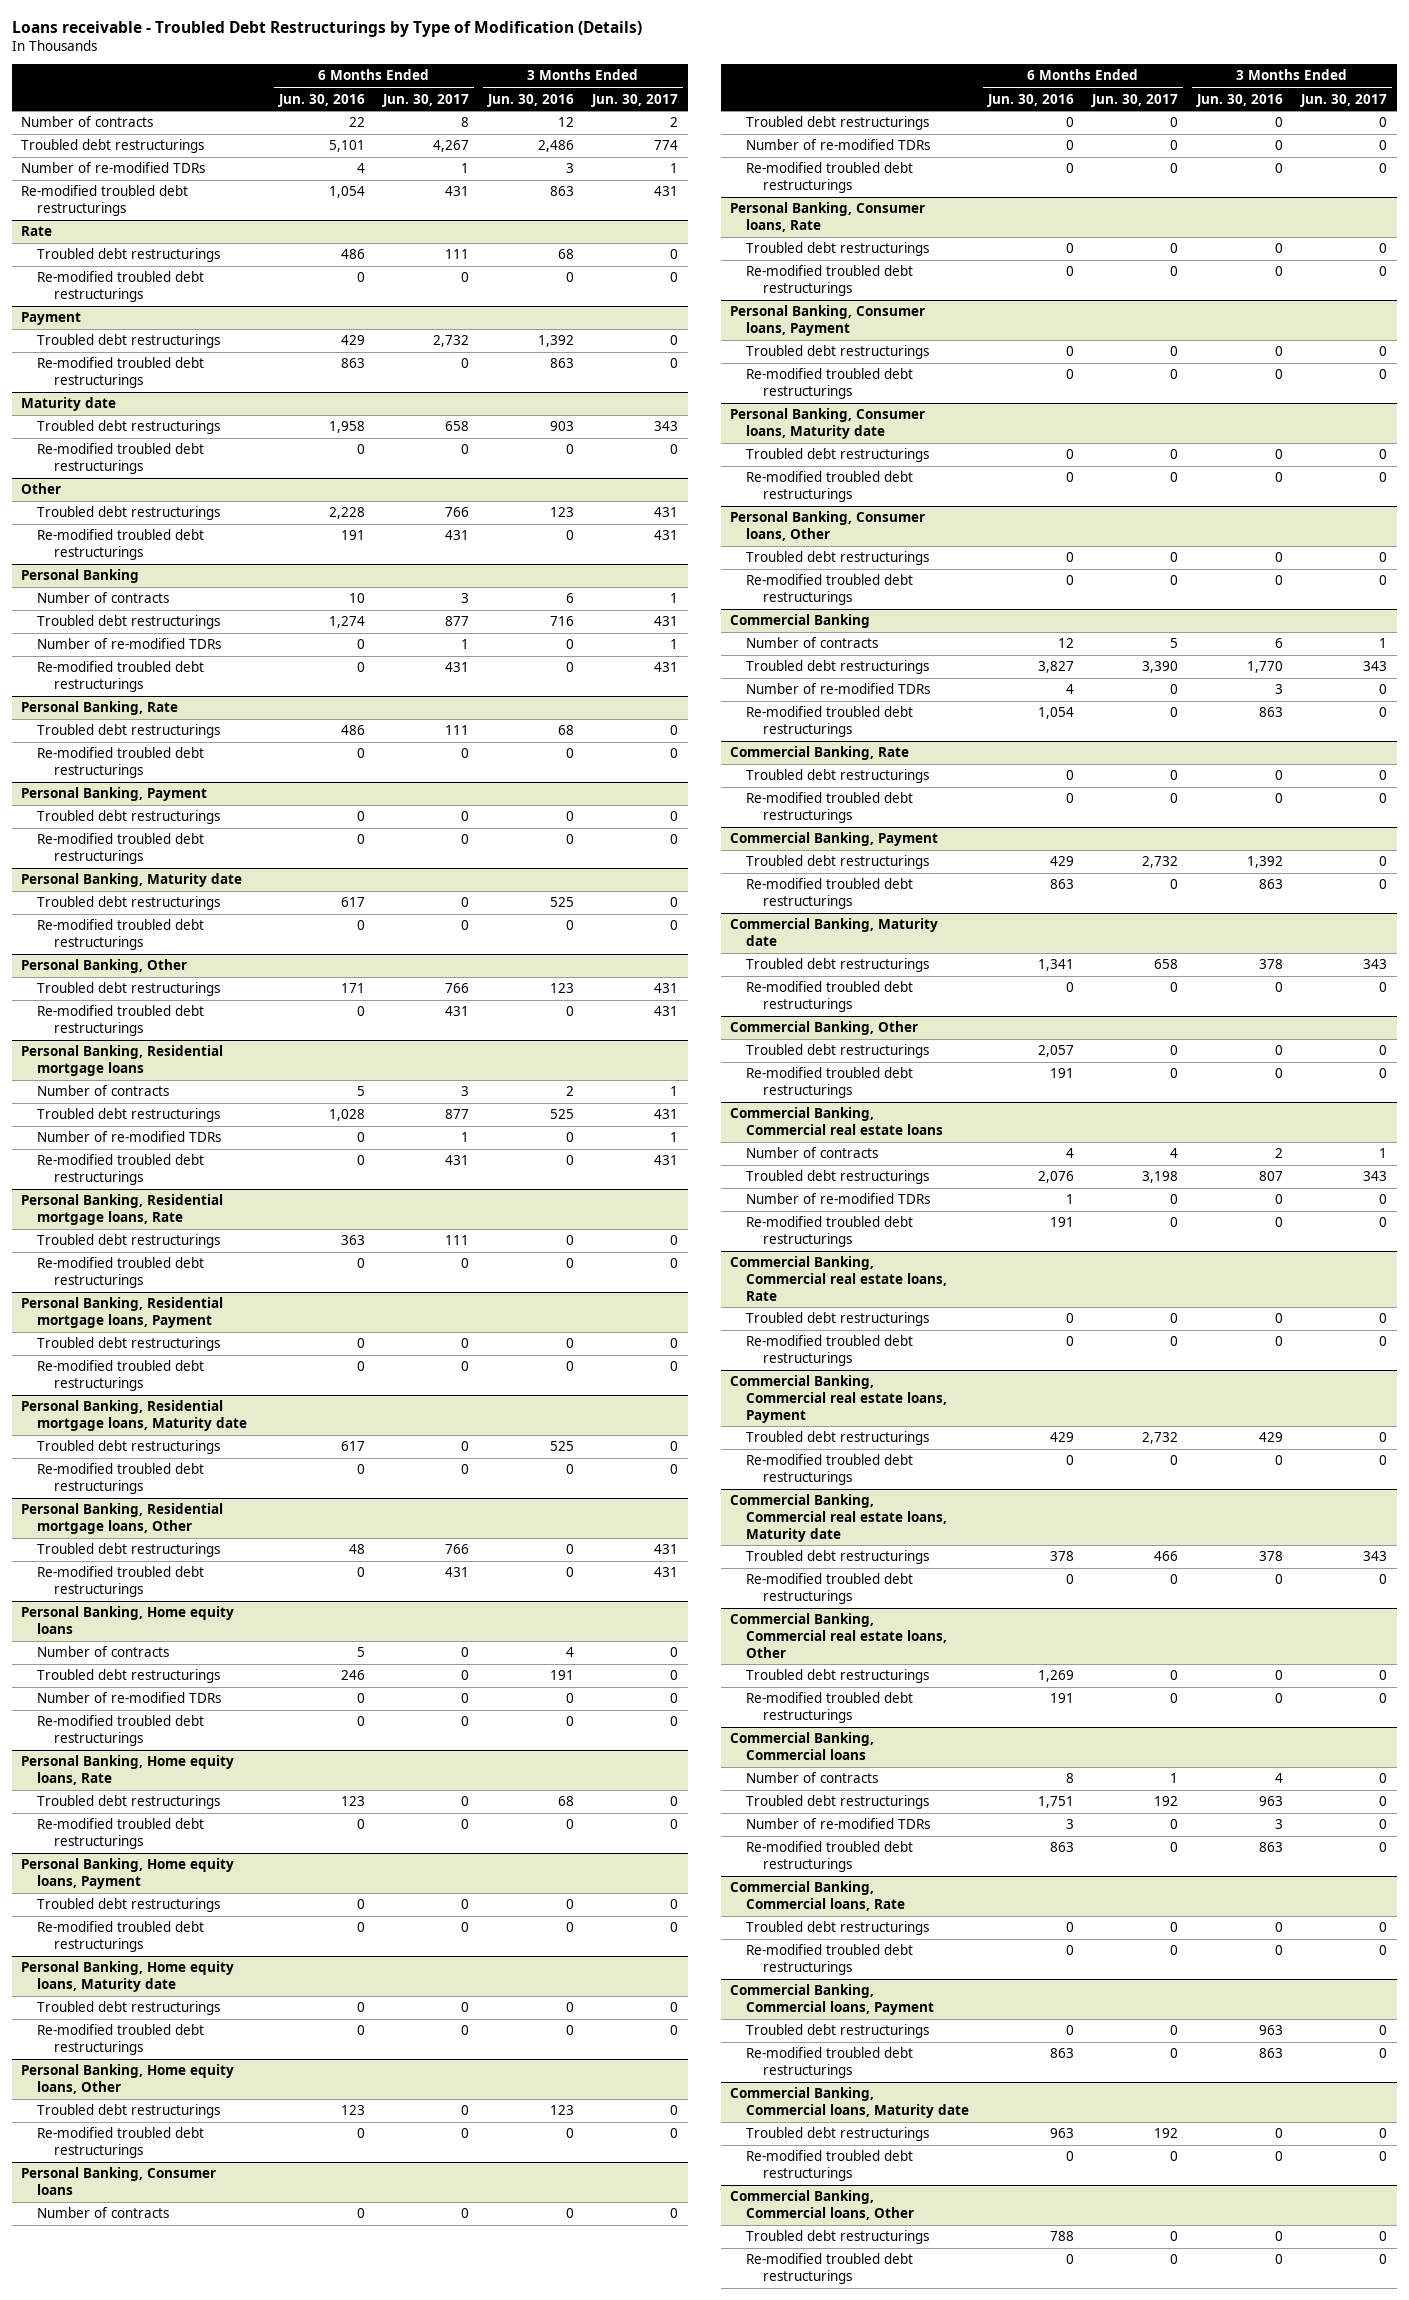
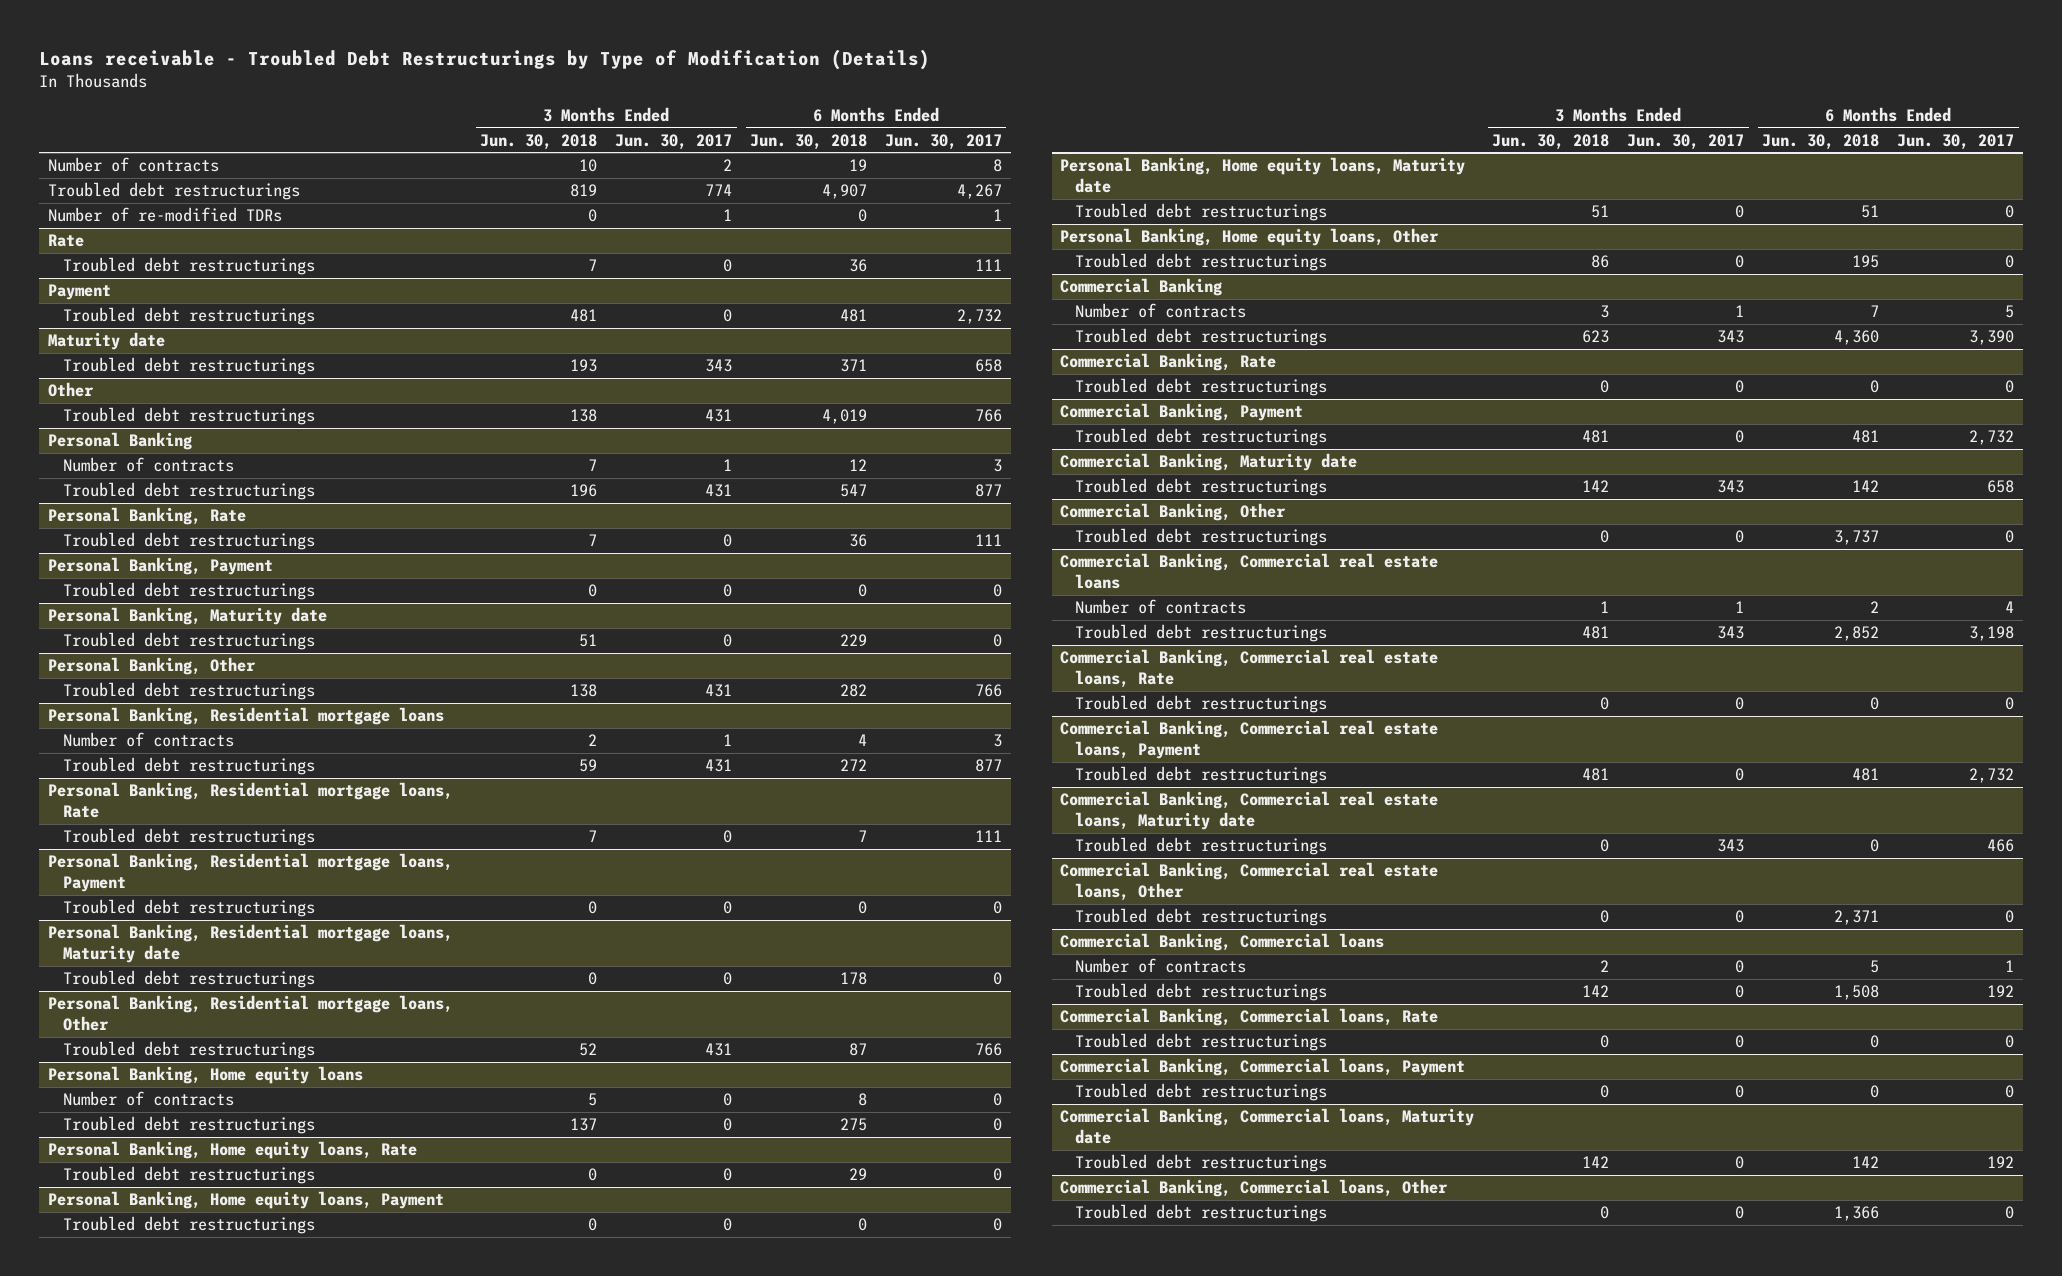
[277,93,365,107] Jun. 30, 2016 -> none
[486,93,574,107] Jun. 30, 2016 -> none
none -> [480,133,598,150] Jun. 30, 2018
none -> [750,133,868,150] Jun. 30, 2018
[21,185,189,216] Re-modified troubled debt restructurings -> none
[37,271,205,302] Re-modified troubled debt restructurings -> none
[37,357,205,388] Re-modified troubled debt restructurings -> none
[37,443,205,474] Re-modified troubled debt restructurings -> none
[37,529,205,560] Re-modified troubled debt restructurings -> none
[37,638,222,650] Number of re-modified TDRs -> none
[37,661,205,692] Re-modified troubled debt restructurings -> none
[37,747,205,778] Re-modified troubled debt restructurings -> none
[37,833,205,864] Re-modified troubled debt restructurings -> none
[37,919,205,950] Re-modified troubled debt restructurings -> none
[37,1005,205,1036] Re-modified troubled debt restructurings -> none
[37,1131,222,1143] Number of re-modified TDRs -> none
[37,1154,205,1185] Re-modified troubled debt restructurings -> none
[37,1257,205,1288] Re-modified troubled debt restructurings -> none
[37,1360,205,1391] Re-modified troubled debt restructurings -> none
[37,1463,205,1494] Re-modified troubled debt restructurings -> none
[37,1566,205,1597] Re-modified troubled debt restructurings -> none
[37,1692,222,1704] Number of re-modified TDRs -> none
[37,1715,205,1746] Re-modified troubled debt restructurings -> none
[37,1818,205,1849] Re-modified troubled debt restructurings -> none
[37,1921,205,1952] Re-modified troubled debt restructurings -> none
[37,2024,205,2055] Re-modified troubled debt restructurings -> none
[37,2127,205,2158] Re-modified troubled debt restructurings -> none
[21,2167,217,2195] Personal Banking, Consumer loans -> none
[37,2207,170,2219] Number of contracts -> none
[746,116,930,131] Troubled debt restructurings -> none
[746,139,931,151] Number of re-modified TDRs -> none
[746,162,914,193] Re-modified troubled debt restructurings -> none
[730,202,926,232] Personal Banking, Consumer loans, Rate -> none
[746,242,930,257] Troubled debt restructurings -> none
[746,265,914,296] Re-modified troubled debt restructurings -> none
[730,305,926,336] Personal Banking, Consumer loans, Payment -> none
[746,345,930,360] Troubled debt restructurings -> none
[746,368,914,399] Re-modified troubled debt restructurings -> none
[730,408,926,439] Personal Banking, Consumer loans, Maturity date -> none
[746,448,930,463] Troubled debt restructurings -> none
[746,471,914,502] Re-modified troubled debt restructurings -> none
[730,511,926,541] Personal Banking, Consumer loans, Other -> none
[746,551,930,566] Troubled debt restructurings -> none
[746,574,914,605] Re-modified troubled debt restructurings -> none
[746,683,931,695] Number of re-modified TDRs -> none
[746,706,914,737] Re-modified troubled debt restructurings -> none
[746,792,914,823] Re-modified troubled debt restructurings -> none
[746,878,914,909] Re-modified troubled debt restructurings -> none
[746,981,914,1012] Re-modified troubled debt restructurings -> none
[746,1067,914,1098] Re-modified troubled debt restructurings -> none
[746,1193,931,1205] Number of re-modified TDRs -> none
[746,1216,914,1247] Re-modified troubled debt restructurings -> none
[746,1335,914,1366] Re-modified troubled debt restructurings -> none
[746,1454,914,1485] Re-modified troubled debt restructurings -> none
[746,1573,914,1604] Re-modified troubled debt restructurings -> none
[746,1692,914,1723] Re-modified troubled debt restructurings -> none
[746,1818,931,1830] Number of re-modified TDRs -> none
[746,1841,914,1872] Re-modified troubled debt restructurings -> none
[746,1944,914,1975] Re-modified troubled debt restructurings -> none
[746,2047,914,2078] Re-modified troubled debt restructurings -> none
[746,2150,914,2181] Re-modified troubled debt restructurings -> none
[746,2253,914,2284] Re-modified troubled debt restructurings -> none

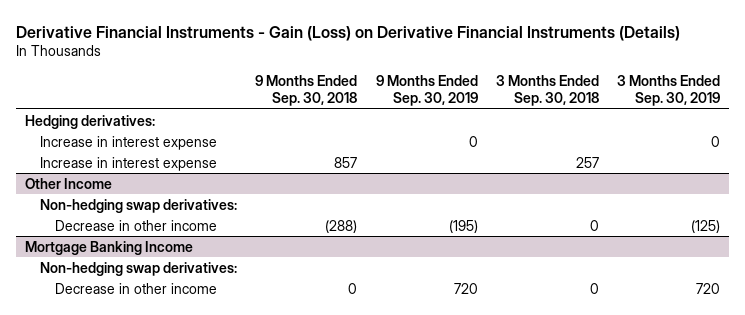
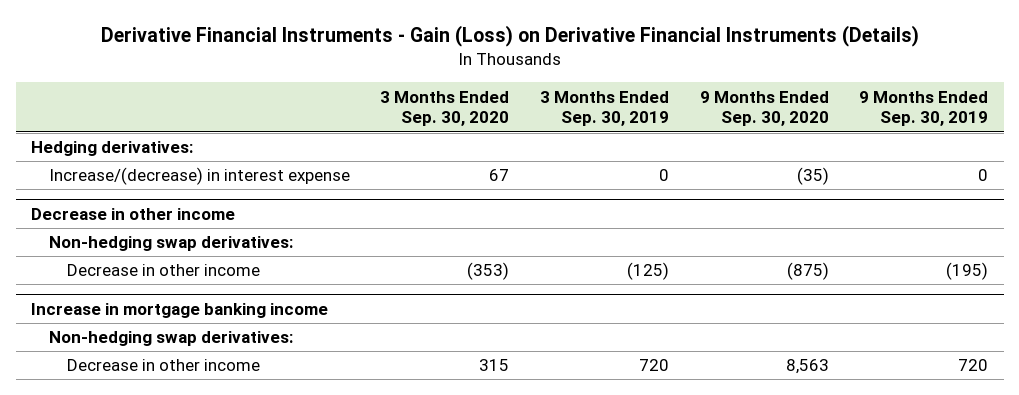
[255,74,358,106] 9 Months Ended Sep. 30, 2018 -> none
[495,74,599,106] 3 Months Ended Sep. 30, 2018 -> none
none -> [380,90,510,127] 3 Months Ended Sep. 30, 2020
none -> [699,90,829,127] 9 Months Ended Sep. 30, 2020
[40,156,218,171] Increase in interest expense -> none
[40,135,218,150] Increase in interest expense -> [48,167,350,186] Increase/(decrease) in interest expense
[25,177,113,189] Other Income -> [30,207,235,220] Decrease in other income
[25,240,194,255] Mortgage Banking Income -> [30,302,328,318] Increase in mortgage banking income

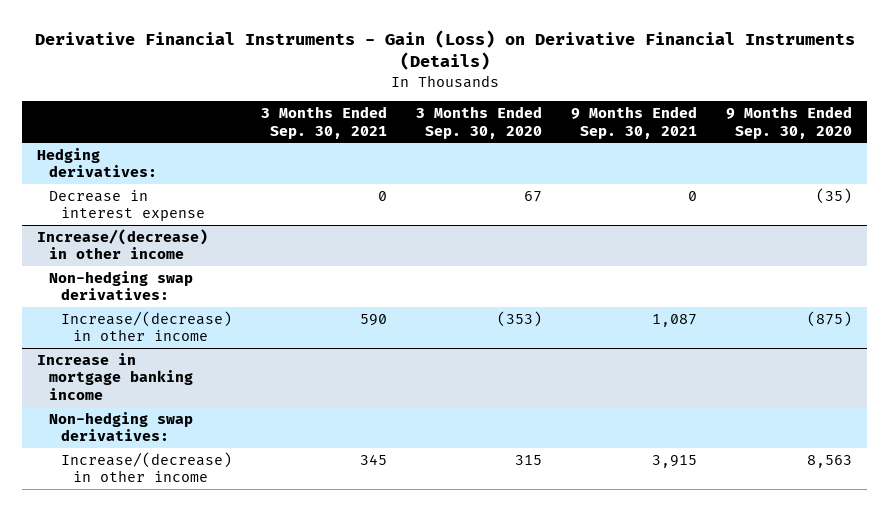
[540,90,670,127] 3 Months Ended Sep. 30, 2019 -> none
[859,90,989,127] 9 Months Ended Sep. 30, 2019 -> none
none -> [261,105,388,139] 3 Months Ended Sep. 30, 2021
none -> [571,105,698,139] 9 Months Ended Sep. 30, 2021
[48,167,350,186] Increase/(decrease) in interest expense -> [48,189,205,222] Decrease in interest expense
[30,207,235,220] Decrease in other income -> [36,228,208,260] Increase/(decrease) in other income
[66,264,260,277] Decrease in other income -> [60,310,232,342] Increase/(decrease) in other income
[66,359,260,372] Decrease in other income -> [60,451,232,483] Increase/(decrease) in other income

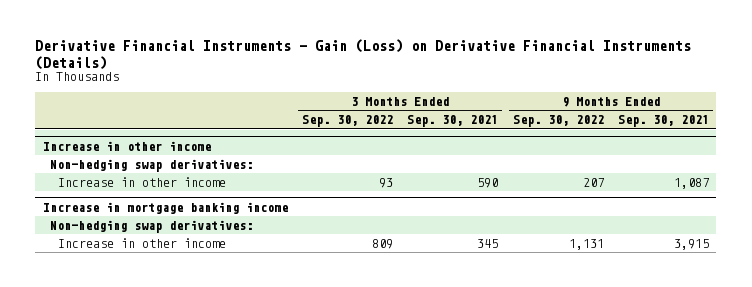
[416,105,543,139] 3 Months Ended Sep. 30, 2020 -> none
[726,105,853,139] 9 Months Ended Sep. 30, 2020 -> none
none -> [301,115,393,128] Sep. 30, 2022
none -> [512,115,604,128] Sep. 30, 2022
[36,147,157,178] Hedging derivatives: -> none
[48,189,205,222] Decrease in interest expense -> none
[36,228,208,260] Increase/(decrease) in other income -> [42,140,211,151] Increase in other income
[60,310,232,342] Increase/(decrease) in other income -> [57,176,226,187] Increase in other income
[60,451,232,483] Increase/(decrease) in other income -> [57,237,226,248] Increase in other income

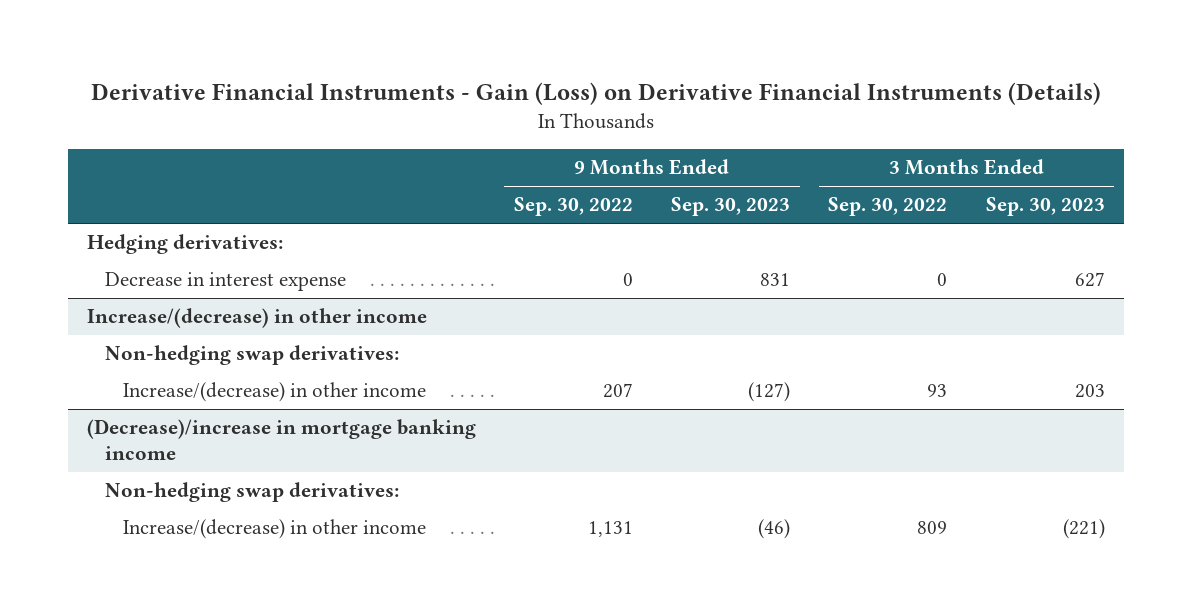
[407,115,499,128] Sep. 30, 2021 -> none
[617,115,709,128] Sep. 30, 2021 -> none
none -> [671,197,791,217] Sep. 30, 2023
none -> [985,197,1105,217] Sep. 30, 2023
none -> [86,234,283,255] Hedging derivatives:
none -> [104,272,346,292] Decrease in interest expense
[42,140,211,151] Increase in other income -> [86,308,427,329] Increase/(decrease) in other income
[57,176,226,187] Increase in other income -> [122,382,426,403] Increase/(decrease) in other income
[42,201,288,214] Increase in mortgage banking income -> [86,419,476,460] (Decrease)/increase in mortgage banking income
[57,237,226,248] Increase in other income -> [122,519,426,540] Increase/(decrease) in other income

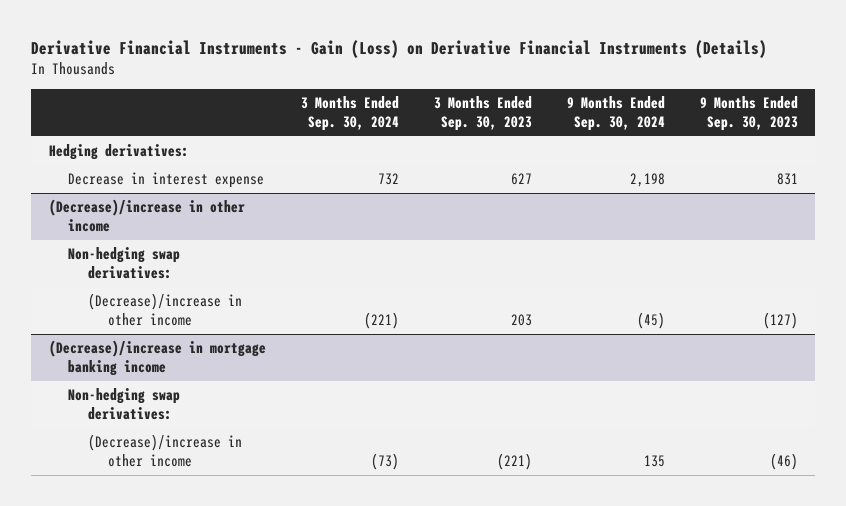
[513,197,633,217] Sep. 30, 2022 -> none
[828,197,948,217] Sep. 30, 2022 -> none
none -> [300,96,399,131] 3 Months Ended Sep. 30, 2024
none -> [566,96,665,131] 9 Months Ended Sep. 30, 2024
[86,308,427,329] Increase/(decrease) in other income -> [48,199,245,232] (Decrease)/increase in other income
[122,382,426,403] Increase/(decrease) in other income -> [88,293,243,326] (Decrease)/increase in other income
[122,519,426,540] Increase/(decrease) in other income -> [88,434,243,467] (Decrease)/increase in other income

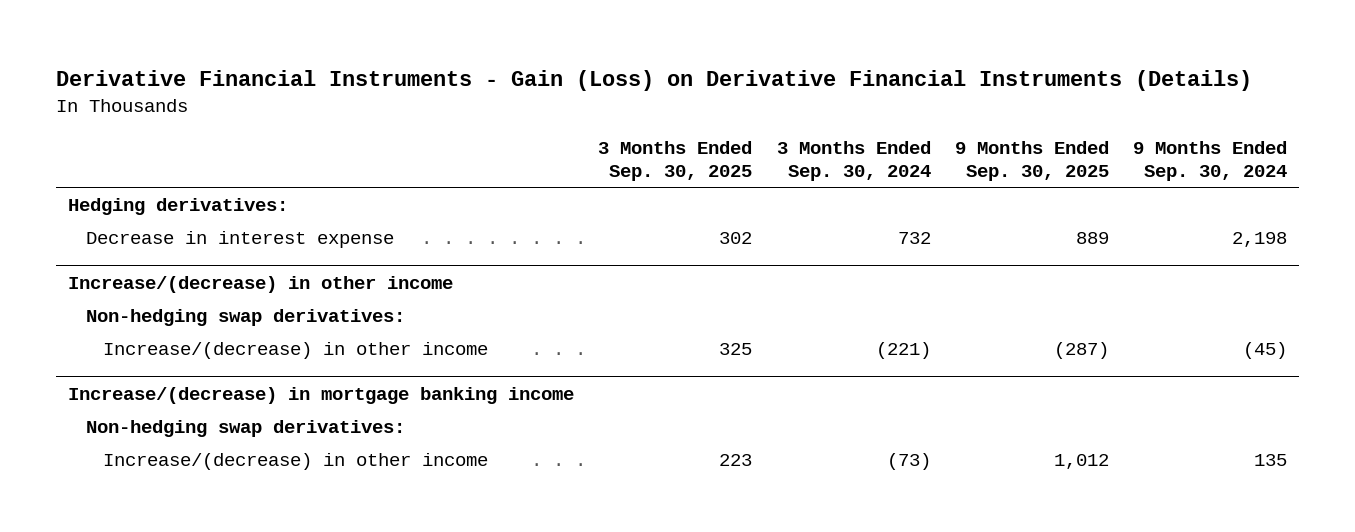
[433,96,532,131] 3 Months Ended Sep. 30, 2023 -> none
[699,96,798,131] 9 Months Ended Sep. 30, 2023 -> none
none -> [598,140,753,182] 3 Months Ended Sep. 30, 2025
none -> [954,140,1109,182] 9 Months Ended Sep. 30, 2025
[48,199,245,232] (Decrease)/increase in other income -> [68,275,454,293] Increase/(decrease) in other income
[88,293,243,326] (Decrease)/increase in other income -> [103,341,489,359] Increase/(decrease) in other income
[48,340,266,376] (Decrease)/increase in mortgage banking income -> [68,386,575,404] Increase/(decrease) in mortgage banking income
[88,434,243,467] (Decrease)/increase in other income -> [103,452,489,470] Increase/(decrease) in other income

